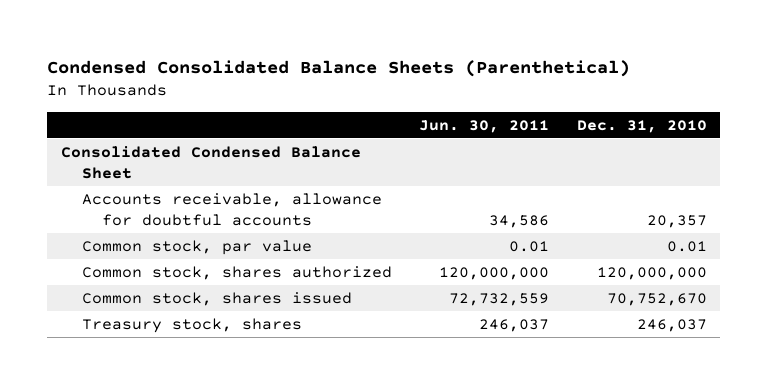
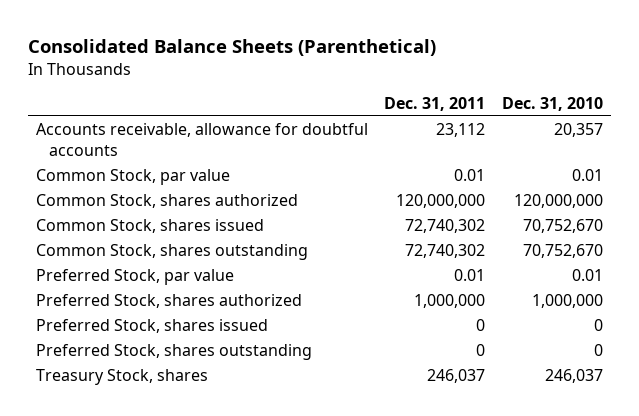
[46,59,630,77] Condensed Consolidated Balance Sheets (Parenthetical) -> [27,38,436,56] Consolidated Balance Sheets (Parenthetical)
[419,119,550,133] Jun. 30, 2011 -> none
none -> [384,97,486,112] Dec. 31, 2011
[60,145,361,180] Consolidated Condensed Balance Sheet -> none
[81,239,312,255] Common stock, par value -> [36,169,231,186] Common Stock, par value
[81,265,392,280] Common stock, shares authorized -> [36,194,299,209] Common Stock, shares authorized
[81,291,352,306] Common stock, shares issued -> [36,219,265,234] Common Stock, shares issued
none -> [36,244,309,261] Common Stock, shares outstanding
none -> [36,269,235,286] Preferred Stock, par value
none -> [36,294,303,309] Preferred Stock, shares authorized
none -> [36,319,269,334] Preferred Stock, shares issued
none -> [36,344,313,361] Preferred Stock, shares outstanding
[81,317,302,333] Treasury stock, shares -> [36,369,209,386] Treasury Stock, shares

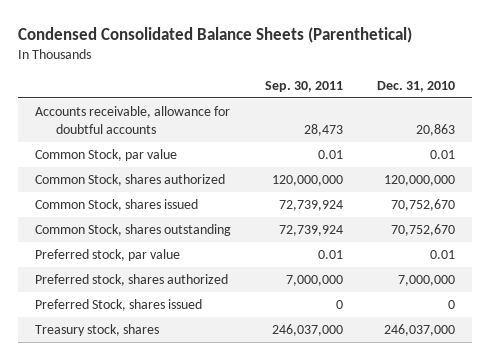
[27,38,436,56] Consolidated Balance Sheets (Parenthetical) -> [17,26,412,43] Condensed Consolidated Balance Sheets (Parenthetical)
[384,97,486,112] Dec. 31, 2011 -> none
none -> [264,80,343,92] Sep. 30, 2011
[553,123,603,138] 20,357 -> [415,124,455,137] 20,863
[36,269,235,286] Preferred Stock, par value -> [34,248,180,261] Preferred stock, par value
[36,294,303,309] Preferred Stock, shares authorized -> [34,273,228,286] Preferred stock, shares authorized
[531,294,603,309] 1,000,000 -> [397,274,455,286] 7,000,000
[36,344,313,361] Preferred Stock, shares outstanding -> none
[36,369,209,386] Treasury Stock, shares -> [34,323,159,336] Treasury stock, shares
[544,369,603,384] 246,037 -> [383,323,455,336] 246,037,000

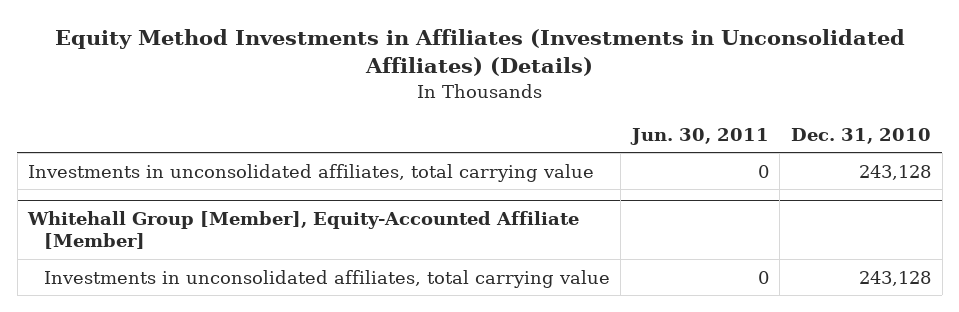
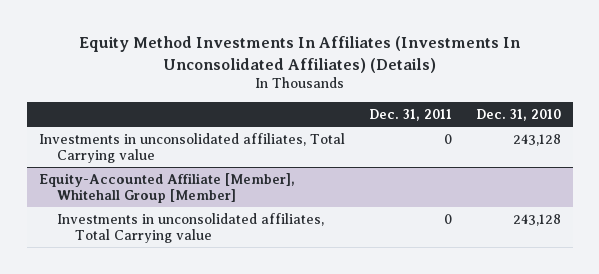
[54,29,905,77] Equity Method Investments in Affiliates (Investments in Unconsolidated Affiliates) (Details) -> [78,36,521,73] Equity Method Investments In Affiliates (Investments In Unconsolidated Affiliates) (Details)
[629,127,769,145] Jun. 30, 2011 -> none
none -> [368,108,452,121] Dec. 31, 2011
[28,163,595,182] Investments in unconsolidated affiliates, total carrying value -> [38,132,345,163] Investments in unconsolidated affiliates, Total Carrying value
[27,210,580,249] Whitehall Group [Member], Equity-Accounted Affiliate [Member] -> [38,172,295,203] Equity-Accounted Affiliate [Member], Whitehall Group [Member]
[43,269,610,288] Investments in unconsolidated affiliates, total carrying value -> [56,212,324,243] Investments in unconsolidated affiliates, Total Carrying value

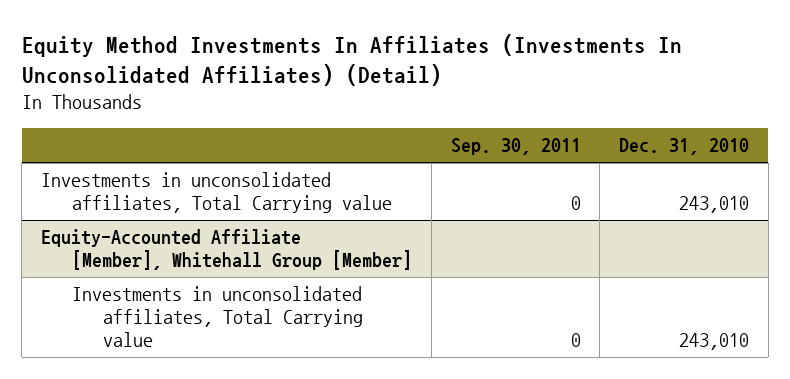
[78,36,521,73] Equity Method Investments In Affiliates (Investments In Unconsolidated Affiliates) (Details) -> [21,33,682,87] Equity Method Investments In Affiliates (Investments In Unconsolidated Affiliates) (Detail)
[368,108,452,121] Dec. 31, 2011 -> none
none -> [450,138,581,156] Sep. 30, 2011
[512,133,561,146] 243,128 -> [679,196,750,214] 243,010
[512,213,561,226] 243,128 -> [679,332,750,350] 243,010

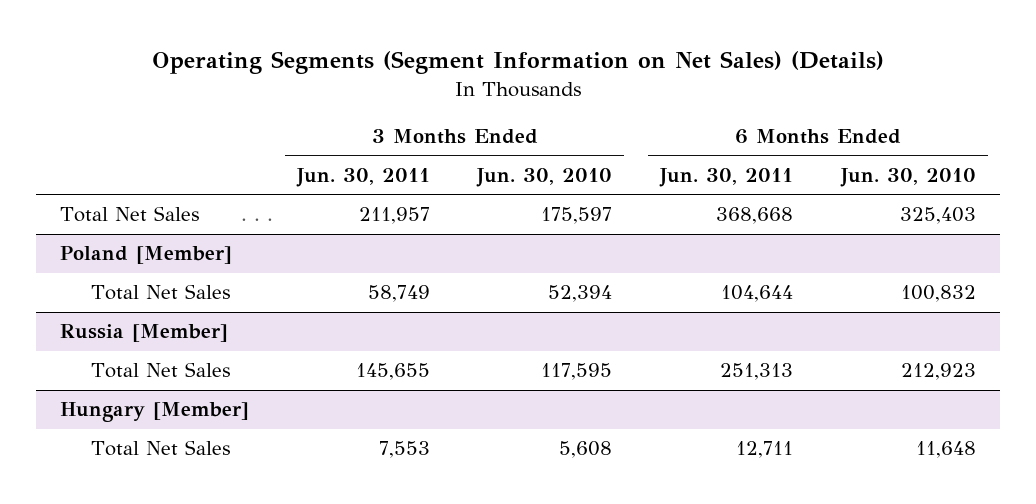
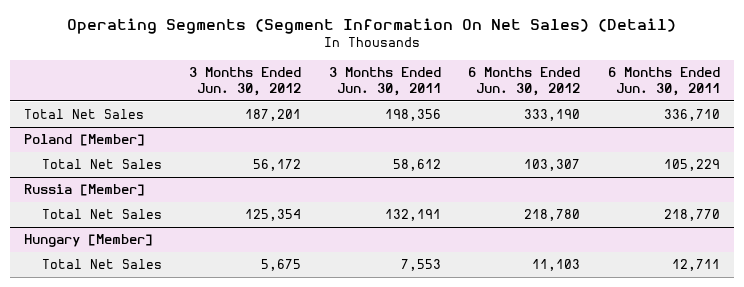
[151,51,884,75] Operating Segments (Segment Information on Net Sales) (Details) -> [66,17,676,34] Operating Segments (Segment Information On Net Sales) (Detail)
[476,167,613,187] Jun. 30, 2010 -> none
[839,167,976,187] Jun. 30, 2010 -> none
none -> [189,67,302,97] 3 Months Ended Jun. 30, 2012
none -> [468,67,581,97] 6 Months Ended Jun. 30, 2012
[358,207,430,225] 211,957 -> [384,109,441,122] 198,356
[716,207,794,225] 368,668 -> [663,109,720,122] 336,710
[367,285,430,303] 58,749 -> [392,159,441,172] 58,612
[721,285,794,303] 104,644 -> [663,159,720,172] 105,229
[355,363,430,381] 145,655 -> [384,209,441,222] 132,191
[720,363,794,381] 251,313 -> [663,209,720,222] 218,770

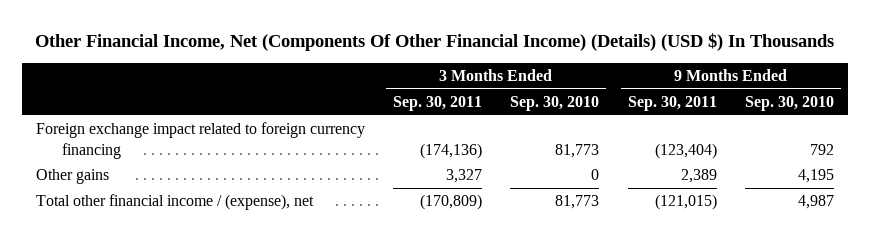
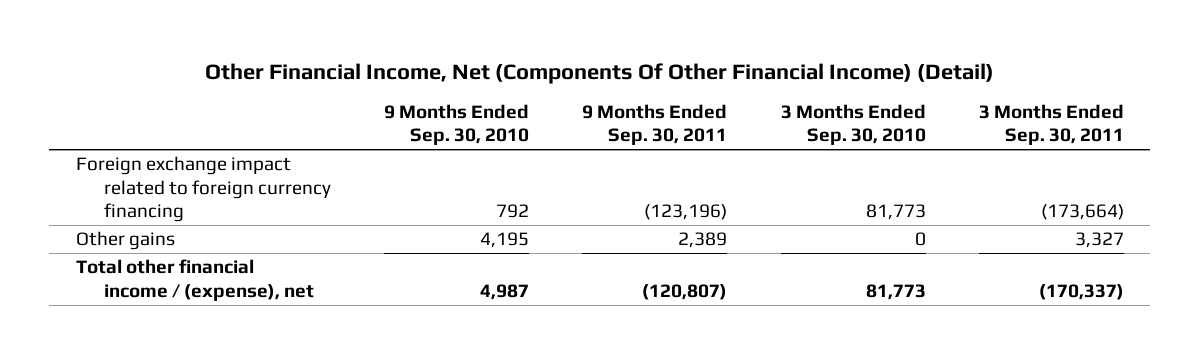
[34,32,834,51] Other Financial Income, Net (Components Of Other Financial Income) (Details) (USD $) In Thousands -> [204,62,994,84] Other Financial Income, Net (Components Of Other Financial Income) (Detail)
[420,142,483,159] (174,136) -> [1040,203,1124,220] (173,664)
[654,142,717,159] (123,404) -> [644,203,728,220] (123,196)
[420,194,483,211] (170,809) -> [1038,283,1124,300] (170,337)
[654,194,717,211] (121,015) -> [642,283,728,300] (120,807)

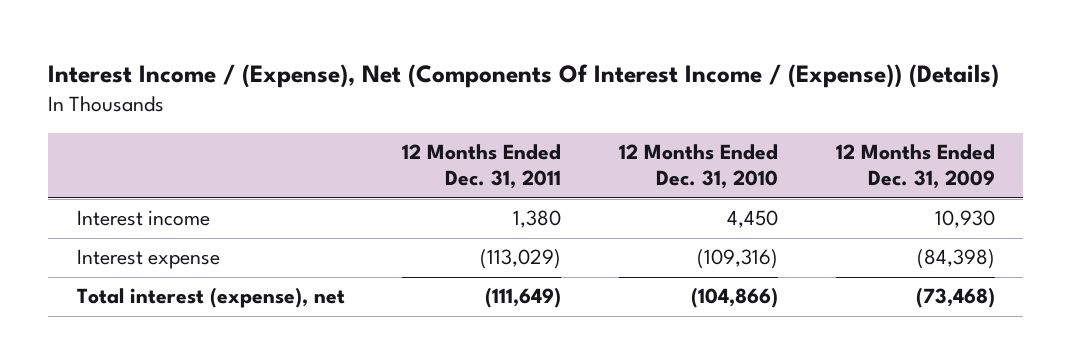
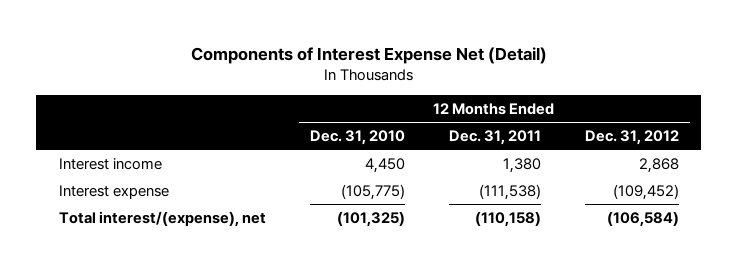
[48,63,1000,88] Interest Income / (Expense), Net (Components Of Interest Income / (Expense)) (Details) -> [190,46,547,64] Components of Interest Expense Net (Detail)
[835,144,995,190] 12 Months Ended Dec. 31, 2009 -> none
none -> [584,129,679,145] Dec. 31, 2012
[480,249,562,270] (113,029) -> [478,183,541,200] (111,538)
[697,249,779,270] (109,316) -> [340,183,405,200] (105,775)
[76,287,345,309] Total interest (expense), net -> [58,210,266,227] Total interest/(expense), net
[485,287,562,309] (111,649) -> [474,210,541,227] (110,158)
[691,287,779,309] (104,866) -> [336,210,405,227] (101,325)

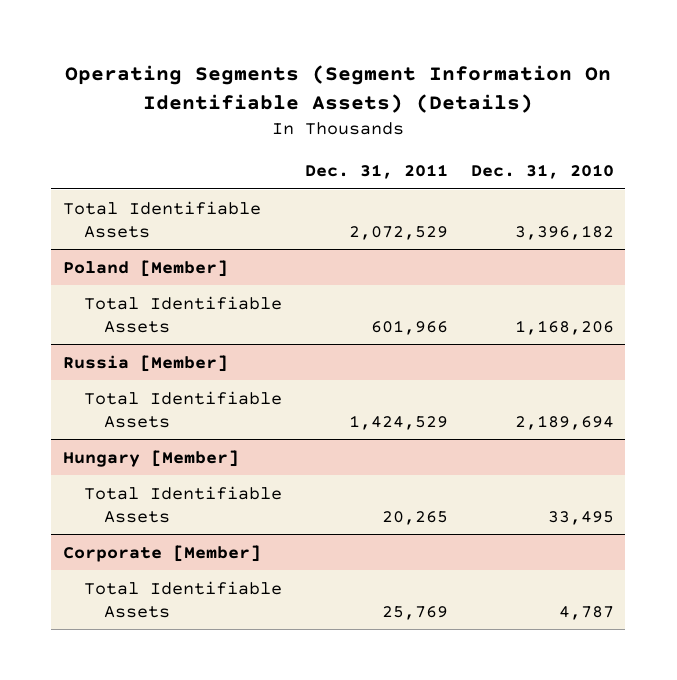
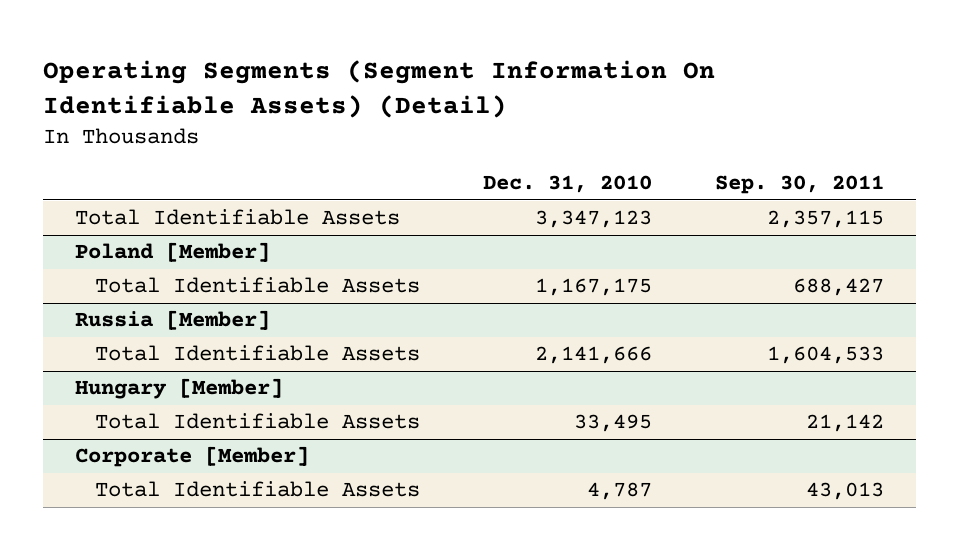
[65,65,612,114] Operating Segments (Segment Information On Identifiable Assets) (Details) -> [43,60,716,119] Operating Segments (Segment Information On Identifiable Assets) (Detail)
[304,164,448,180] Dec. 31, 2011 -> none
none -> [715,175,885,195] Sep. 30, 2011
[514,224,614,240] 3,396,182 -> [534,210,652,229] 3,347,123
[514,319,614,335] 1,168,206 -> [534,278,652,297] 1,167,175
[514,414,614,430] 2,189,694 -> [534,346,652,365] 2,141,666

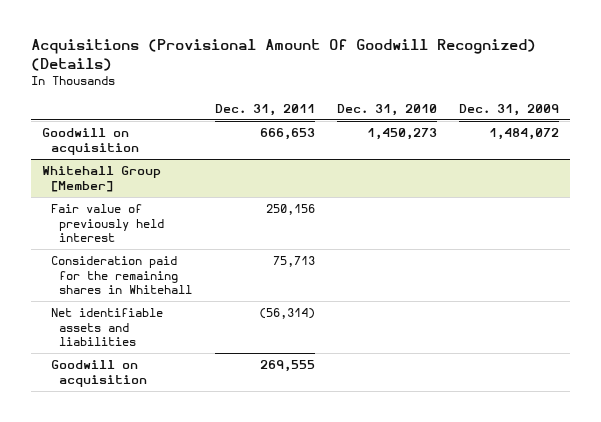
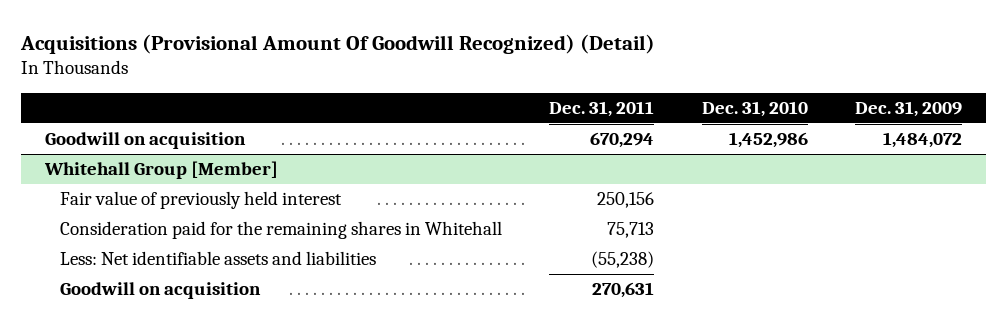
[30,38,536,71] Acquisitions (Provisional Amount Of Goodwill Recognized) (Details) -> [20,33,656,54] Acquisitions (Provisional Amount Of Goodwill Recognized) (Detail)
[259,128,315,141] 666,653 -> [590,132,655,149] 670,294
[366,128,437,141] 1,450,273 -> [728,132,808,149] 1,452,986
[50,308,163,347] Net identifiable assets and liabilities -> [59,251,376,266] Less: Net identifiable assets and liabilities
[258,308,315,320] (56,314) -> [591,251,655,269] (55,238)
[259,360,315,373] 269,555 -> [592,282,655,299] 270,631

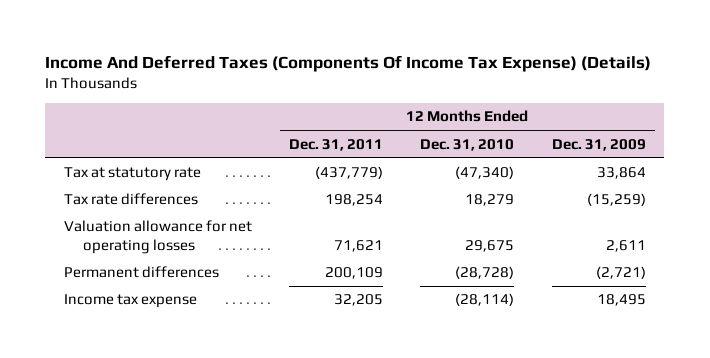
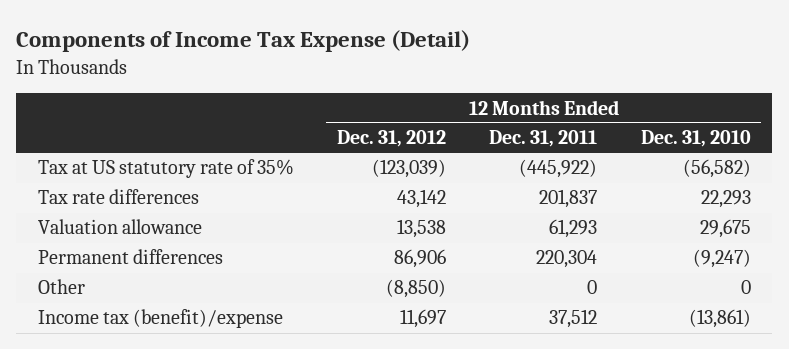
[45,55,652,73] Income And Deferred Taxes (Components Of Income Tax Expense) (Details) -> [16,30,471,53] Components of Income Tax Expense (Detail)
[551,138,646,151] Dec. 31, 2009 -> none
none -> [337,130,447,148] Dec. 31, 2012
[63,167,201,182] Tax at statutory rate -> [38,159,295,179] Tax at US statutory rate of 35%
[315,166,384,180] (437,779) -> [519,159,598,179] (445,922)
[455,166,515,180] (47,340) -> [682,159,751,179] (56,582)
[325,194,384,207] 198,254 -> [539,189,598,209] 201,837
[465,194,515,207] 18,279 -> [700,190,751,209] 22,293
[63,220,252,255] Valuation allowance for net operating losses -> [38,219,203,235] Valuation allowance
[334,240,384,253] 71,621 -> [549,219,598,239] 61,293
[325,267,384,280] 200,109 -> [536,250,598,269] 220,304
[455,266,515,280] (28,728) -> [692,249,751,269] (9,247)
none -> [38,279,86,295] Other
[63,294,197,309] Income tax expense -> [38,309,284,329] Income tax (benefit)/expense
[334,294,384,307] 32,205 -> [549,309,598,329] 37,512
[455,293,515,307] (28,114) -> [688,309,751,329] (13,861)

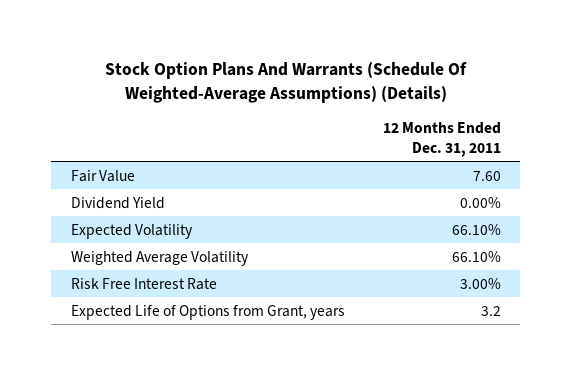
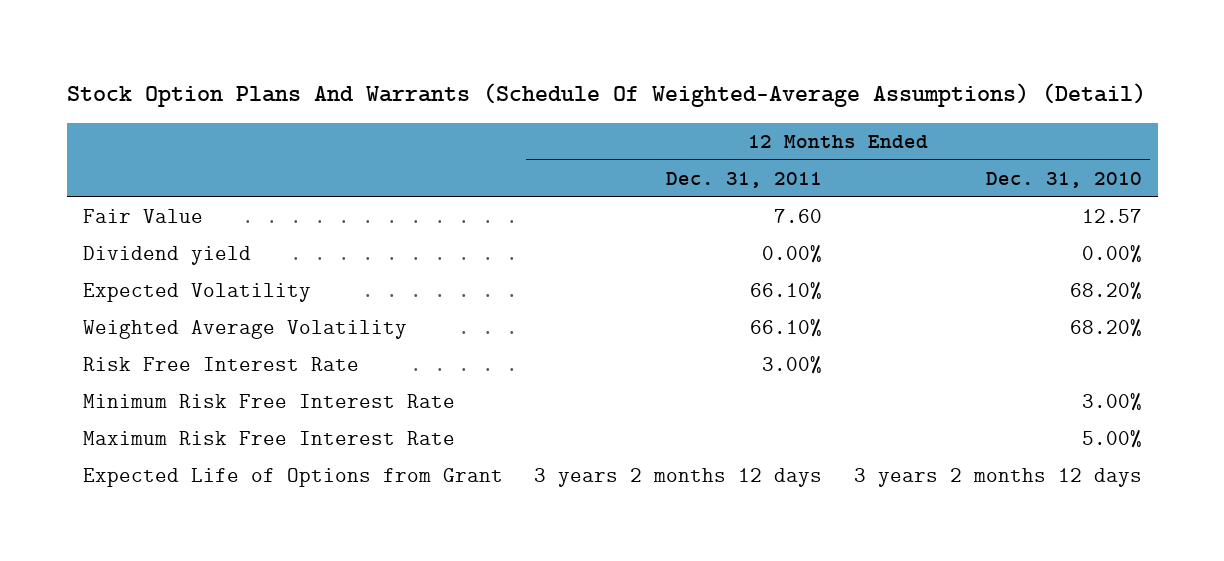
[104,62,467,104] Stock Option Plans And Warrants (Schedule Of Weighted-Average Assumptions) (Details) -> [66,82,1146,107] Stock Option Plans And Warrants (Schedule Of Weighted-Average Assumptions) (Detail)
none -> [985,171,1142,188] Dec. 31, 2010
[70,196,165,209] Dividend Yield -> [82,246,251,266] Dividend yield
none -> [82,394,455,409] Minimum Risk Free Interest Rate
none -> [82,431,455,446] Maximum Risk Free Interest Rate
[70,304,345,320] Expected Life of Options from Grant, years -> [82,468,503,488] Expected Life of Options from Grant
[481,305,502,316] 3.2 -> [534,468,823,488] 3 years 2 months 12 days

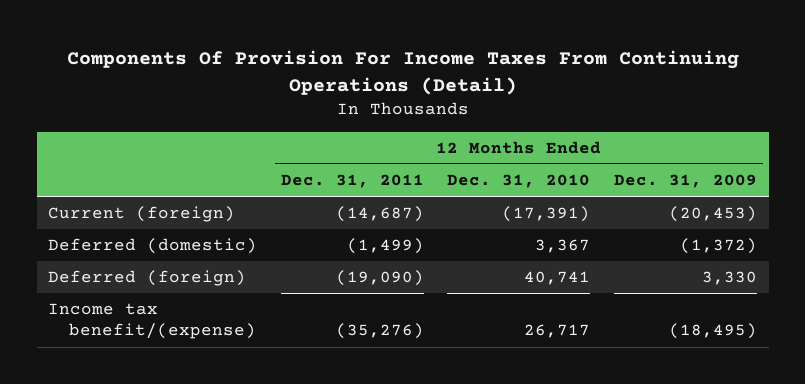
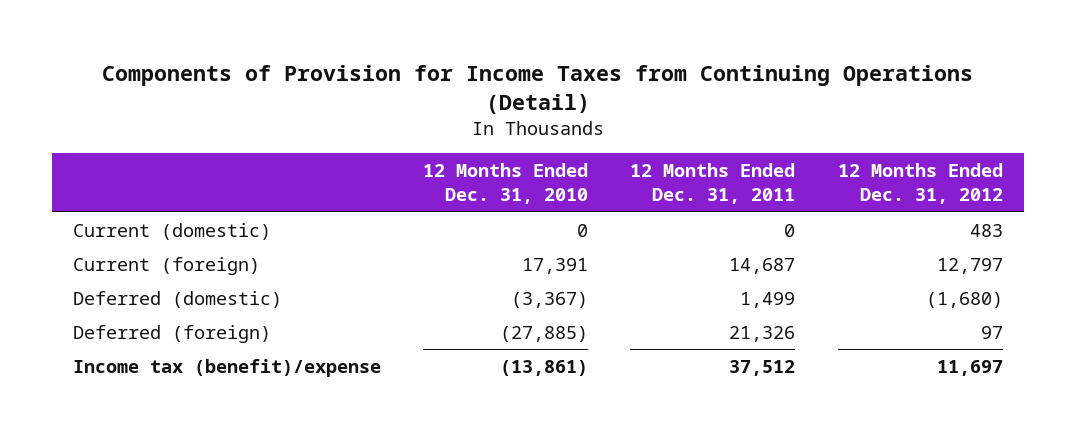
[66,49,739,95] Components Of Provision For Income Taxes From Continuing Operations (Detail) -> [101,64,973,114] Components of Provision for Income Taxes from Continuing Operations (Detail)
[613,174,757,189] Dec. 31, 2009 -> none
none -> [837,163,1003,205] 12 Months Ended Dec. 31, 2012
none -> [72,222,271,240] Current (domestic)
[335,206,424,223] (14,687) -> [729,257,796,274] 14,687
[502,206,591,223] (17,391) -> [522,257,589,274] 17,391
[346,238,424,255] (1,499) -> [740,291,796,308] 1,499
[535,239,591,254] 3,367 -> [511,291,589,308] (3,367)
[335,270,424,287] (19,090) -> [729,325,796,342] 21,326
[524,271,591,286] 40,741 -> [500,325,589,342] (27,885)
[48,303,257,340] Income tax benefit/(expense) -> [72,358,381,377] Income tax (benefit)/expense
[335,323,424,340] (35,276) -> [729,359,796,376] 37,512
[524,324,591,339] 26,717 -> [500,359,589,376] (13,861)

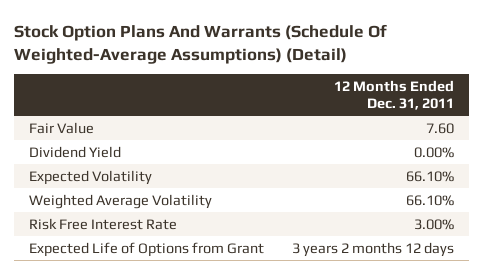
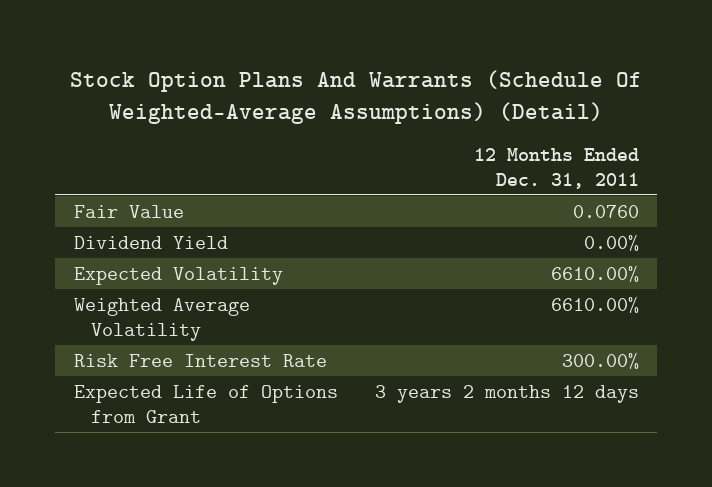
[426,122,455,134] 7.60 -> [572,204,639,218] 0.0760
[406,170,455,182] 66.10% -> [550,264,639,282] 6610.00%
[406,194,455,206] 66.10% -> [550,295,639,313] 6610.00%
[414,218,455,230] 3.00% -> [561,351,639,369] 300.00%

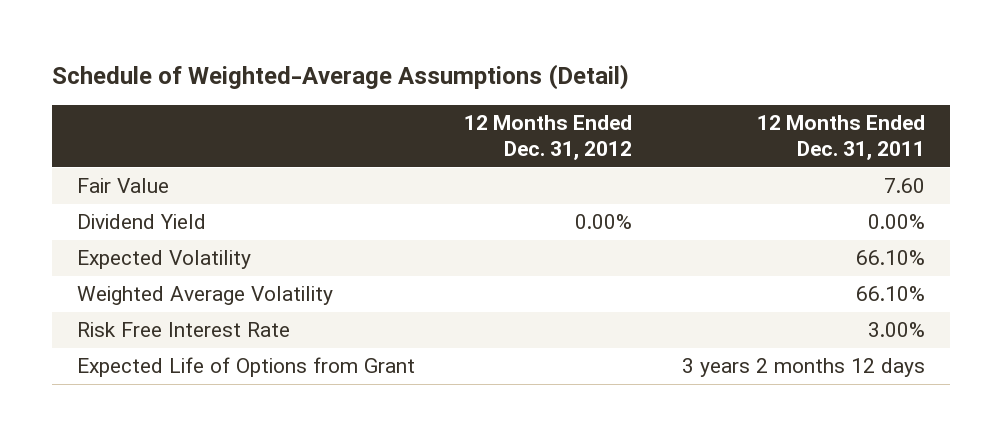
[70,69,643,124] Stock Option Plans And Warrants (Schedule Of Weighted-Average Assumptions) (Detail) -> [51,64,629,91] Schedule of Weighted-Average Assumptions (Detail)
none -> [464,115,633,161] 12 Months Ended Dec. 31, 2012
[572,204,639,218] 0.0760 -> [884,178,926,194] 7.60
[550,264,639,282] 6610.00% -> [856,250,926,266] 66.10%
[550,295,639,313] 6610.00% -> [856,286,926,302] 66.10%
[561,351,639,369] 300.00% -> [868,322,926,338] 3.00%

